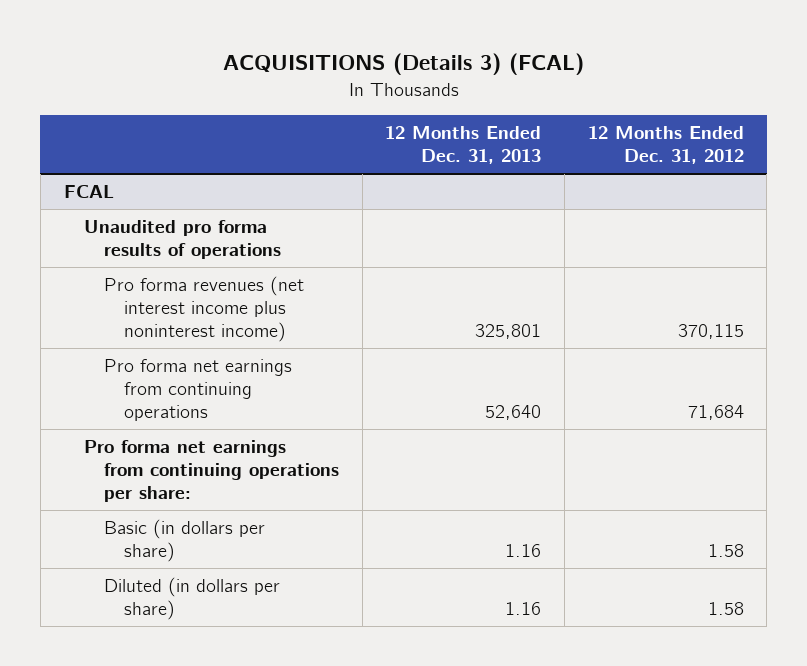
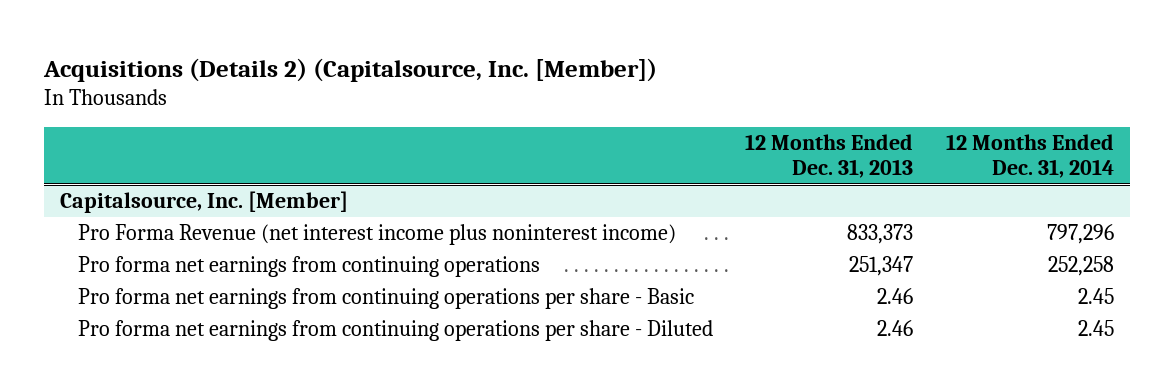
[222,53,584,76] ACQUISITIONS (Details 3) (FCAL) -> [42,57,657,82] Acquisitions (Details 2) (Capitalsource, Inc. [Member])
[587,126,744,165] 12 Months Ended Dec. 31, 2012 -> none
none -> [945,133,1114,178] 12 Months Ended Dec. 31, 2014
[63,185,114,199] FCAL -> none
[83,220,281,260] Unaudited pro forma results of operations -> none
[83,440,339,503] Pro forma net earnings from continuing operations per share: -> none
none -> [59,191,348,214] Capitalsource, Inc. [Member]
[103,276,304,343] Pro forma revenues (net interest income plus noninterest income) -> [77,224,676,246] Pro Forma Revenue (net interest income plus noninterest income)
[475,324,542,340] 325,801 -> [847,224,914,245] 833,373
[485,405,542,421] 52,640 -> [849,256,914,277] 251,347
[103,519,265,563] Basic (in dollars per share) -> [77,288,694,310] Pro forma net earnings from continuing operations per share - Basic
[505,544,542,558] 1.16 -> [877,288,914,305] 2.46
[103,577,280,621] Diluted (in dollars per share) -> [77,320,713,342] Pro forma net earnings from continuing operations per share - Diluted
[505,602,542,616] 1.16 -> [877,320,914,337] 2.46

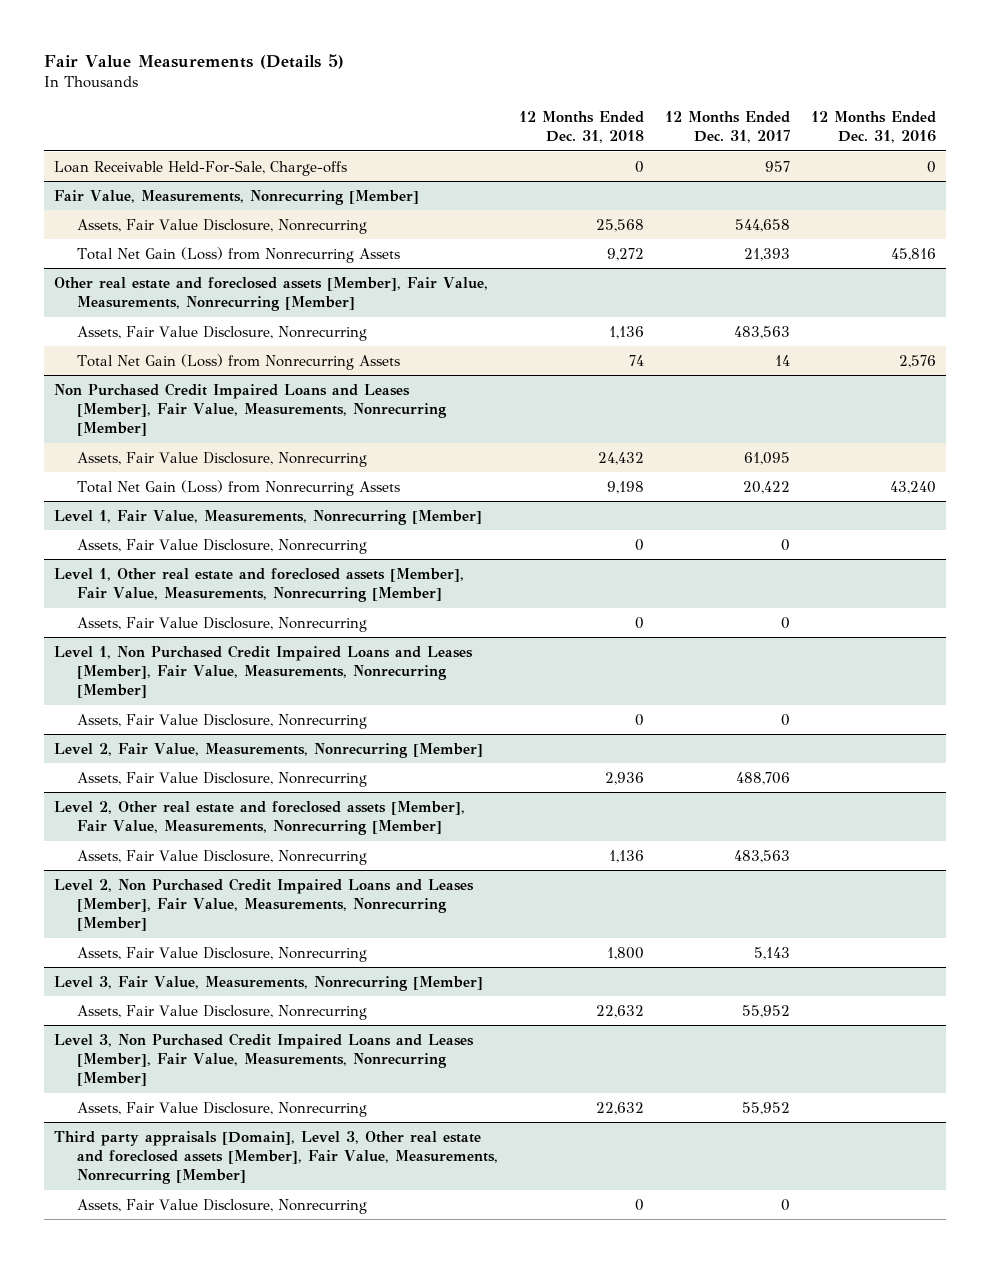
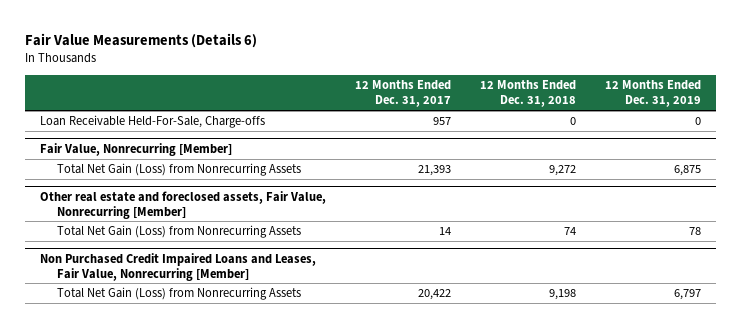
[43,53,344,69] Fair Value Measurements (Details 5) -> [25,33,258,49] Fair Value Measurements (Details 6)
[810,110,936,144] 12 Months Ended Dec. 31, 2016 -> none
none -> [605,80,702,108] 12 Months Ended Dec. 31, 2019
[76,218,367,234] Assets, Fair Value Disclosure, Nonrecurring -> none
[54,189,420,205] Fair Value, Measurements, Nonrecurring [Member] -> [39,142,232,156] Fair Value, Nonrecurring [Member]
[76,325,367,341] Assets, Fair Value Disclosure, Nonrecurring -> none
[54,276,489,312] Other real estate and foreclosed assets [Member], Fair Value, Measurements, Nonrecurring [Member] -> [39,190,326,219] Other real estate and foreclosed assets, Fair Value, Nonrecurring [Member]
[76,451,367,467] Assets, Fair Value Disclosure, Nonrecurring -> none
[54,382,447,437] Non Purchased Credit Impaired Loans and Leases [Member], Fair Value, Measurements, Nonrecurring [Member] -> [39,252,316,281] Non Purchased Credit Impaired Loans and Leases, Fair Value, Nonrecurring [Member]
[54,509,483,525] Level 1, Fair Value, Measurements, Nonrecurring [Member] -> none
[76,538,367,554] Assets, Fair Value Disclosure, Nonrecurring -> none
[54,567,465,603] Level 1, Other real estate and foreclosed assets [Member], Fair Value, Measurements, Nonrecurring [Member] -> none
[76,616,367,632] Assets, Fair Value Disclosure, Nonrecurring -> none
[54,644,474,699] Level 1, Non Purchased Credit Impaired Loans and Leases [Member], Fair Value, Measurements, Nonrecurring [Member] -> none
[76,713,367,729] Assets, Fair Value Disclosure, Nonrecurring -> none
[54,742,484,758] Level 2, Fair Value, Measurements, Nonrecurring [Member] -> none
[76,771,367,787] Assets, Fair Value Disclosure, Nonrecurring -> none
[54,800,466,836] Level 2, Other real estate and foreclosed assets [Member], Fair Value, Measurements, Nonrecurring [Member] -> none
[76,849,367,865] Assets, Fair Value Disclosure, Nonrecurring -> none
[54,877,475,932] Level 2, Non Purchased Credit Impaired Loans and Leases [Member], Fair Value, Measurements, Nonrecurring [Member] -> none
[76,946,367,962] Assets, Fair Value Disclosure, Nonrecurring -> none
[54,975,484,991] Level 3, Fair Value, Measurements, Nonrecurring [Member] -> none
[76,1004,367,1020] Assets, Fair Value Disclosure, Nonrecurring -> none
[54,1032,475,1087] Level 3, Non Purchased Credit Impaired Loans and Leases [Member], Fair Value, Measurements, Nonrecurring [Member] -> none
[76,1101,367,1117] Assets, Fair Value Disclosure, Nonrecurring -> none
[54,1130,498,1185] Third party appraisals [Domain], Level 3, Other real estate and foreclosed assets [Member], Fair Value, Measurements, Nonrecurring [Member] -> none
[76,1198,367,1214] Assets, Fair Value Disclosure, Nonrecurring -> none

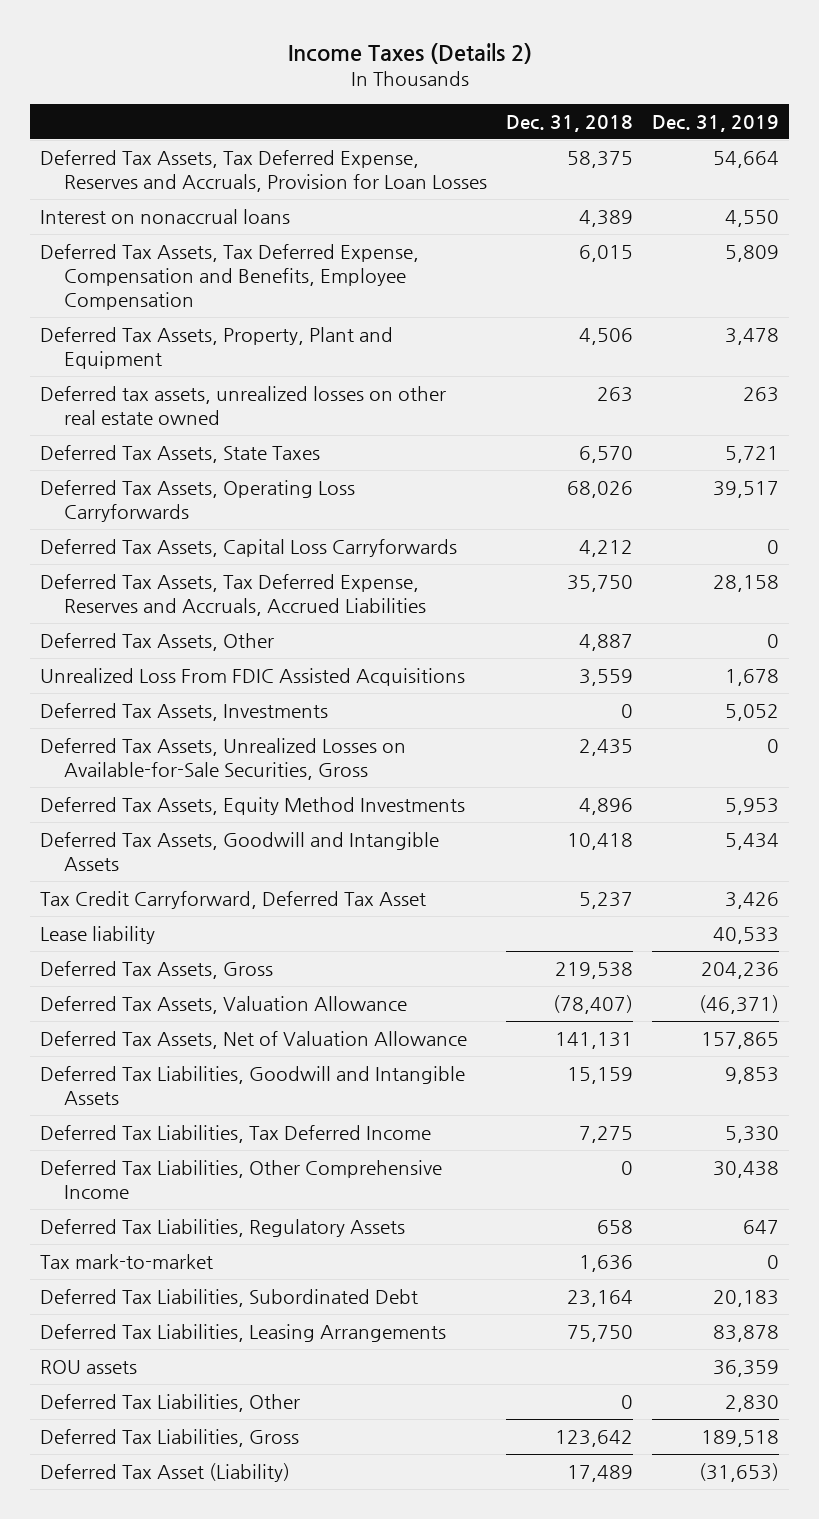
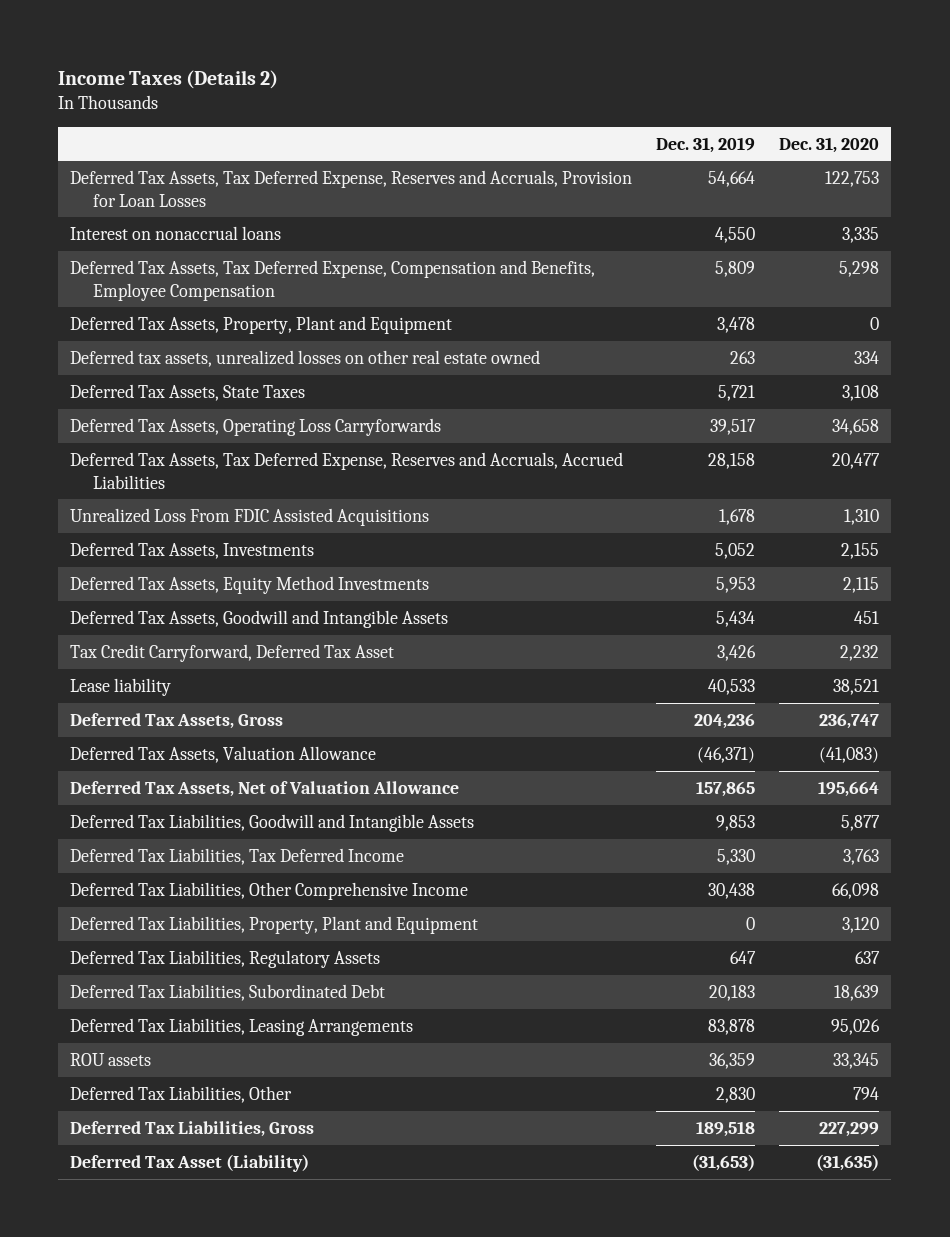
[506,114,634,132] Dec. 31, 2018 -> none
none -> [779,136,880,153] Dec. 31, 2020
[39,539,457,558] Deferred Tax Assets, Capital Loss Carryforwards -> none
[39,633,274,652] Deferred Tax Assets, Other -> none
[39,738,406,781] Deferred Tax Assets, Unrealized Losses on Available-for-Sale Securities, Gross -> none
none -> [70,915,479,934] Deferred Tax Liabilities, Property, Plant and Equipment
[39,1254,213,1270] Tax mark-to-market -> none

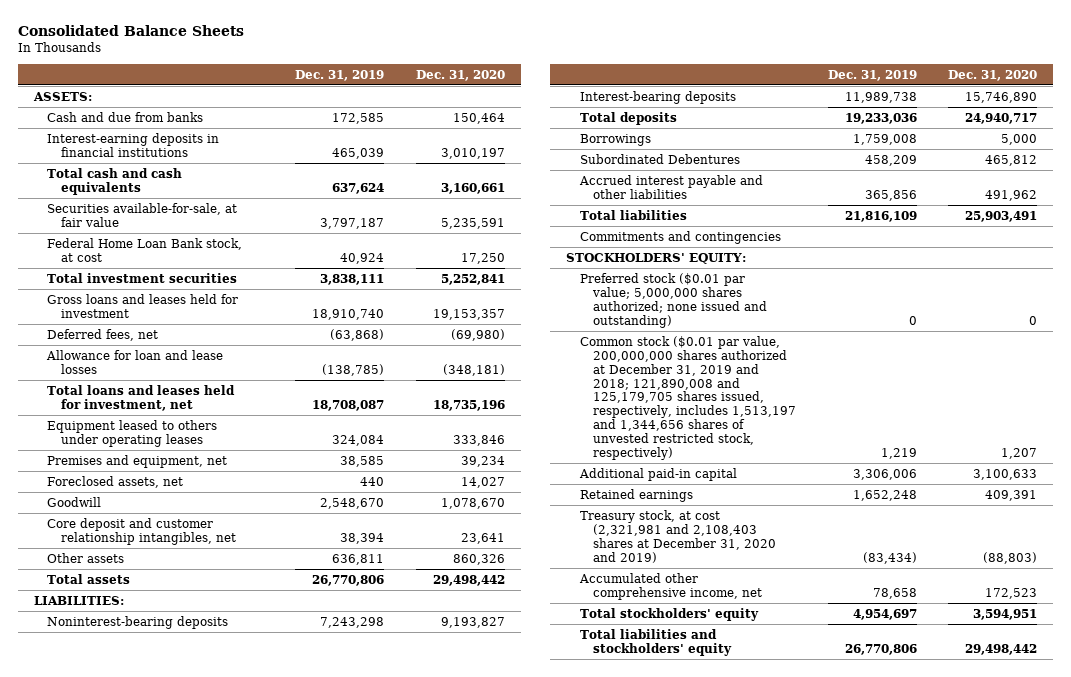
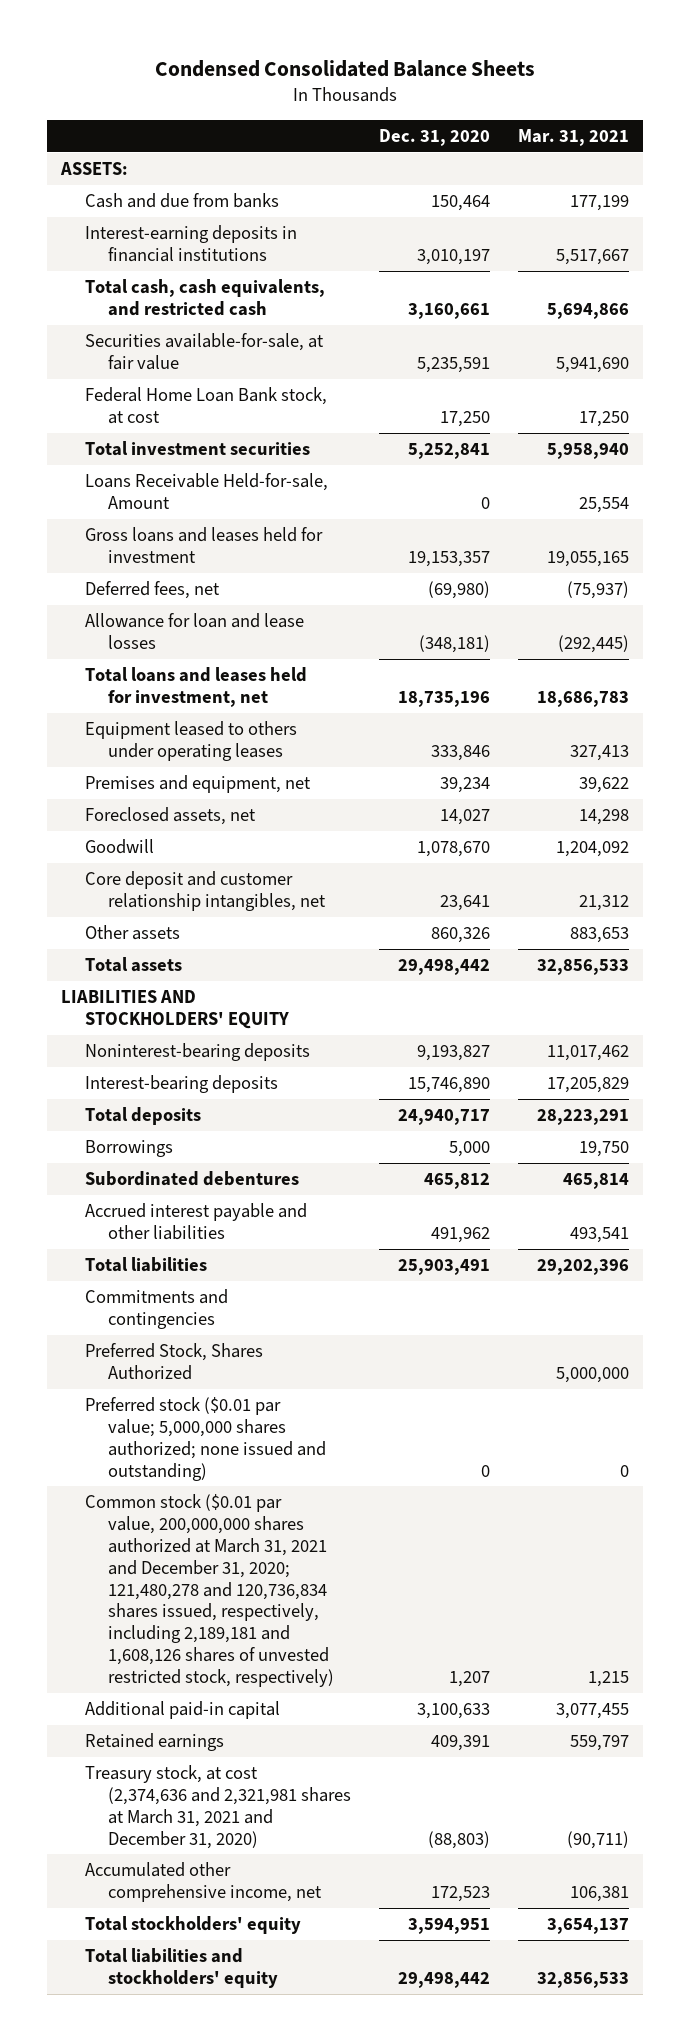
[17,25,244,37] Consolidated Balance Sheets -> [155,60,536,78] Condensed Consolidated Balance Sheets
[295,69,385,81] Dec. 31, 2019 -> none
none -> [517,128,629,146] Mar. 31, 2021
[47,167,183,195] Total cash and cash equivalents -> [84,279,325,316] Total cash, cash equivalents, and restricted cash
none -> [84,473,328,509] Loans Receivable Held-for-sale, Amount
[33,595,124,605] LIABILITIES: -> none
none -> [61,990,289,1029] LIABILITIES AND STOCKHOLDERS' EQUITY
[579,153,740,164] Subordinated Debentures -> [84,1171,299,1187] Subordinated debentures
[566,252,747,264] STOCKHOLDERS' EQUITY: -> none
none -> [84,1343,263,1380] Preferred Stock, Shares Authorized
[579,335,797,461] Common stock ($0.01 par value, 200,000,000 shares authorized at December 31, 2019 and 2018; 121,890,008 and 125,179,705 shares issued, respectively, includes 1,513,197 and 1,344,656 shares of unvested restricted stock, respectively) -> [84,1494,335,1688] Common stock ($0.01 par value, 200,000,000 shares authorized at March 31, 2021 and December 31, 2020; 121,480,278 and 120,736,834 shares issued, respectively, including 2,189,181 and 1,608,126 shares of unvested restricted stock, respectively)
[579,509,777,563] Treasury stock, at cost (2,321,981 and 2,108,403 shares at December 31, 2020 and 2019) -> [84,1765,352,1849] Treasury stock, at cost (2,374,636 and 2,321,981 shares at March 31, 2021 and December 31, 2020)

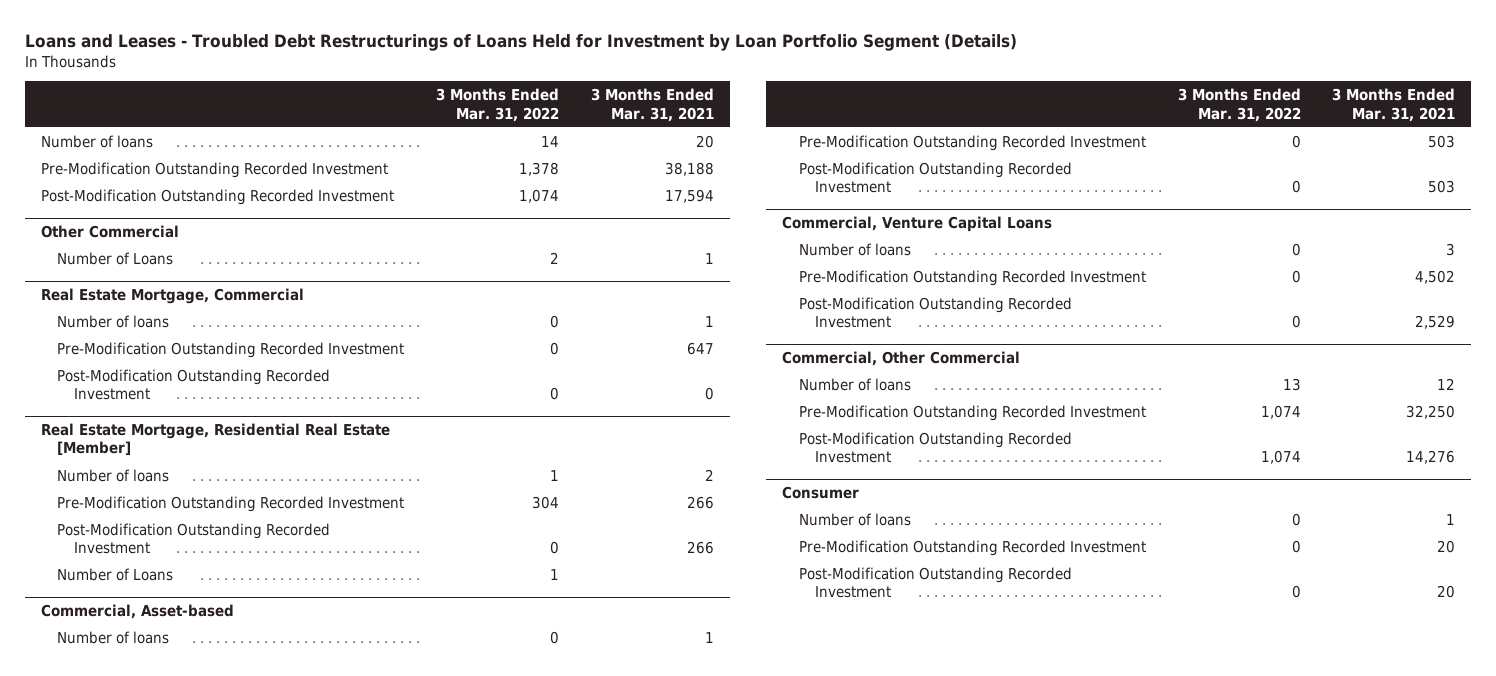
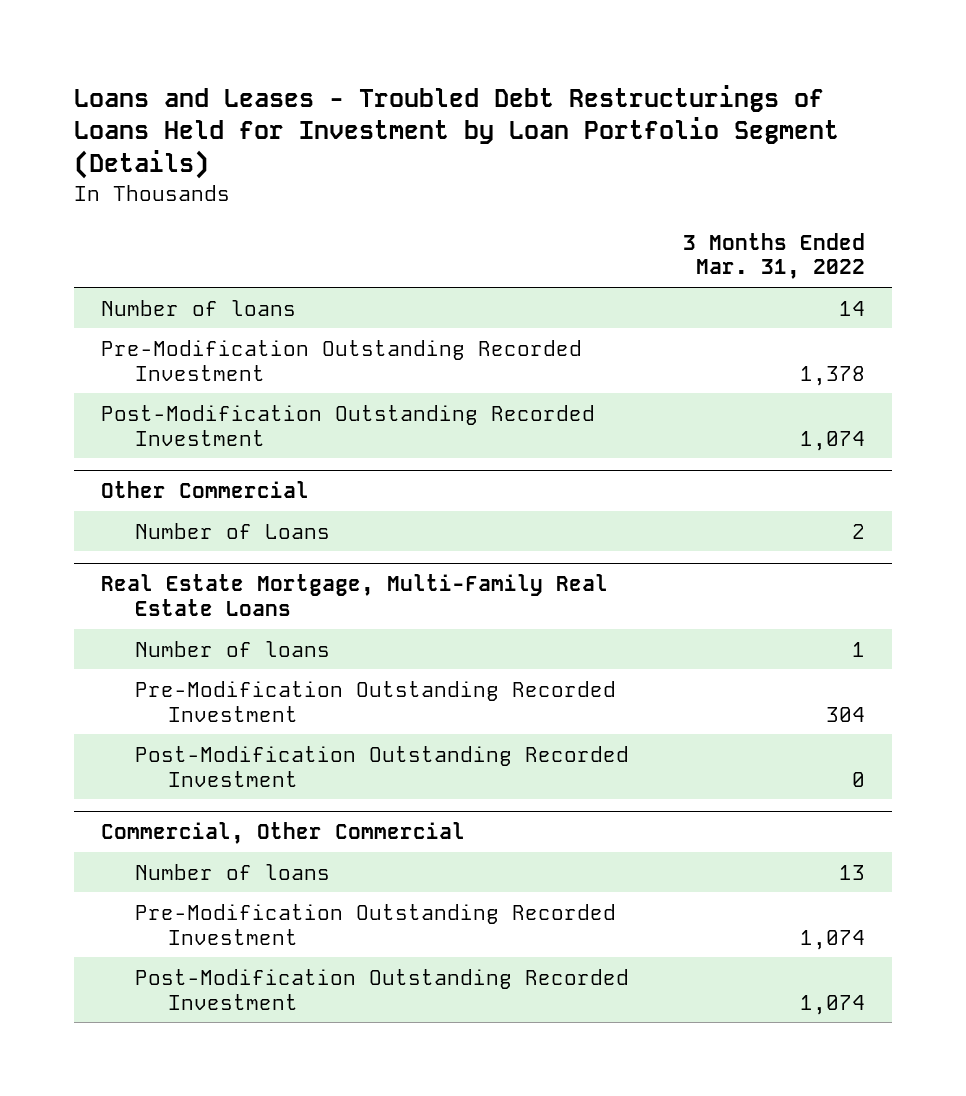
[590,88,714,122] 3 Months Ended Mar. 31, 2021 -> none
[40,288,304,305] Real Estate Mortgage, Commercial -> none
[57,314,170,328] Number of loans -> none
[57,341,405,358] Pre-Modification Outstanding Recorded Investment -> none
[57,368,331,401] Post-Modification Outstanding Recorded Investment -> none
[40,423,390,456] Real Estate Mortgage, Residential Real Estate [Member] -> none
none -> [100,574,608,616] Real Estate Mortgage, Multi-Family Real Estate Loans
[57,567,174,581] Number of Loans -> none
[40,604,234,620] Commercial, Asset-based -> none
[57,630,170,644] Number of loans -> none
[798,134,1146,151] Pre-Modification Outstanding Recorded Investment -> none
[798,161,1072,194] Post-Modification Outstanding Recorded Investment -> none
[782,216,1053,233] Commercial, Venture Capital Loans -> none
[798,242,911,256] Number of loans -> none
[798,269,1146,286] Pre-Modification Outstanding Recorded Investment -> none
[798,296,1072,329] Post-Modification Outstanding Recorded Investment -> none
[782,486,860,500] Consumer -> none
[798,512,911,526] Number of loans -> none
[798,539,1146,556] Pre-Modification Outstanding Recorded Investment -> none
[798,566,1072,599] Post-Modification Outstanding Recorded Investment -> none

